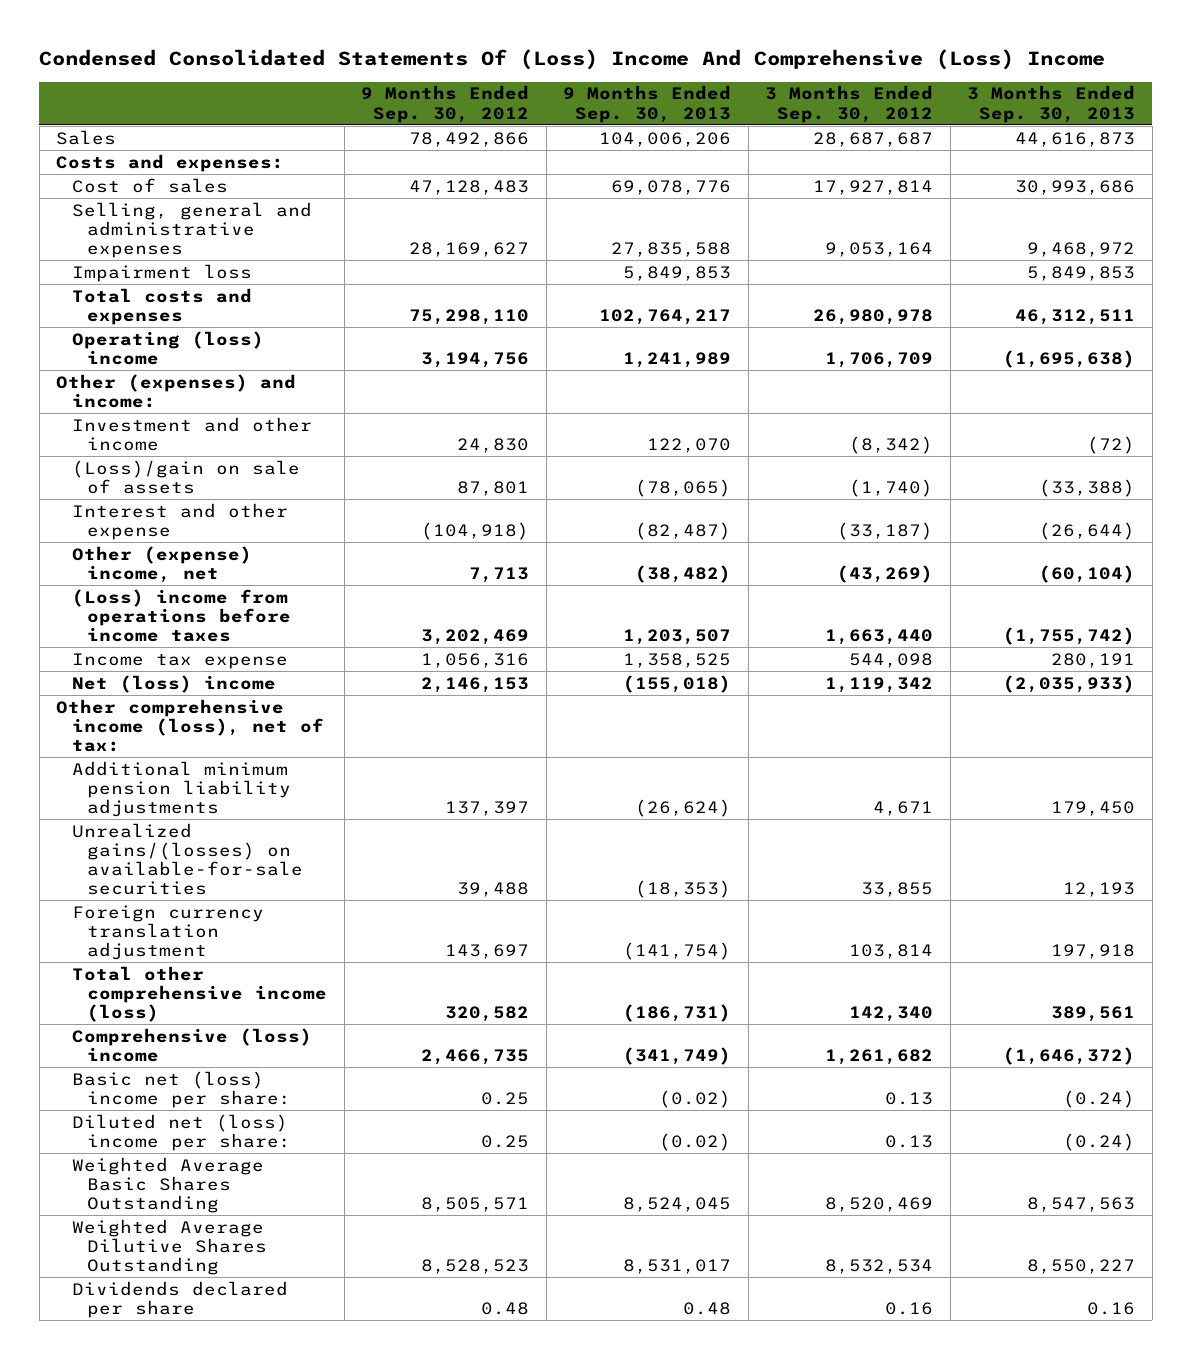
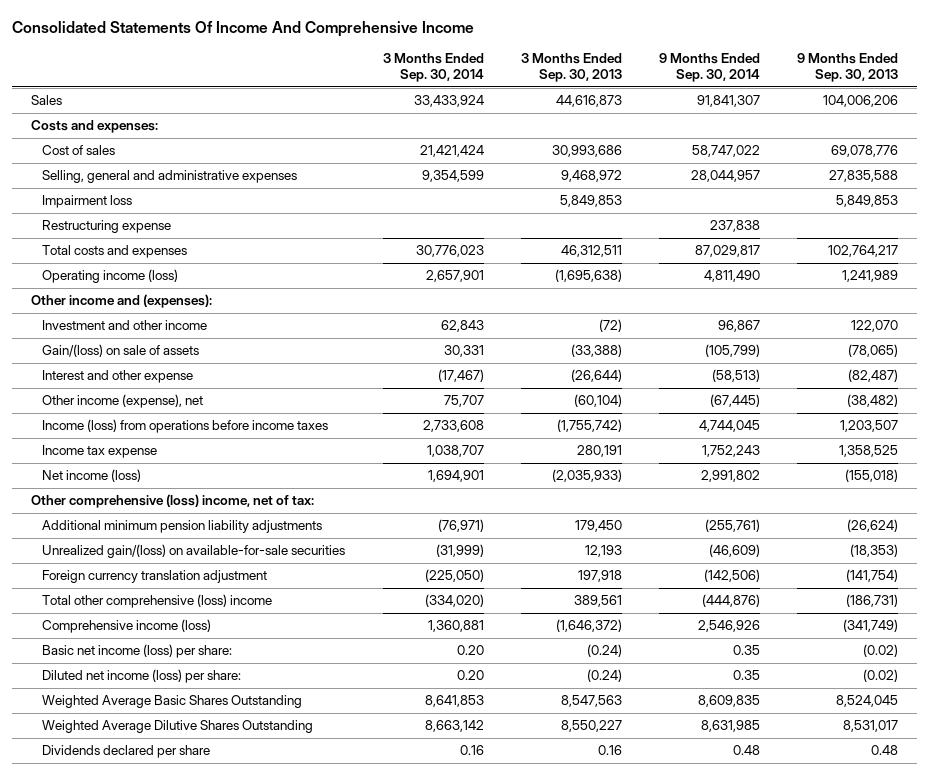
[39,49,1106,71] Condensed Consolidated Statements Of (Loss) Income And Comprehensive (Loss) Income -> [12,20,475,37] Consolidated Statements Of Income And Comprehensive Income
[361,85,530,123] 9 Months Ended Sep. 30, 2012 -> none
[765,85,934,123] 3 Months Ended Sep. 30, 2012 -> none
none -> [382,53,484,83] 3 Months Ended Sep. 30, 2014
none -> [659,53,761,83] 9 Months Ended Sep. 30, 2014
none -> [42,220,172,234] Restructuring expense
[71,330,264,365] Operating (loss) income -> [42,269,179,284] Operating income (loss)
[56,373,297,408] Other (expenses) and income: -> [30,294,212,309] Other income and (expenses):
[71,459,300,494] (Loss)/gain on sale of assets -> [42,344,200,358] Gain/(loss) on sale of assets
[71,545,252,583] Other (expense) income, net -> [42,394,204,409] Other income (expense), net
[71,588,292,643] (Loss) income from operations before income taxes -> [42,419,329,434] Income (loss) from operations before income taxes
[71,674,276,693] Net (loss) income -> [42,469,142,483] Net income (loss)
[56,698,324,753] Other comprehensive income (loss), net of tax: -> [30,494,314,509] Other comprehensive (loss) income, net of tax:
[71,822,304,896] Unrealized gains/(losses) on available-for-sale securities -> [42,544,346,559] Unrealized gain/(loss) on available-for-sale securities
[71,965,328,1023] Total other comprehensive income (loss) -> [42,594,273,609] Total other comprehensive (loss) income
[71,1027,312,1062] Comprehensive (loss) income -> [42,619,212,634] Comprehensive income (loss)
[71,1070,292,1108] Basic net (loss) income per share: -> [42,644,233,659] Basic net income (loss) per share:
[71,1113,292,1151] Diluted net (loss) income per share: -> [42,669,242,684] Diluted net income (loss) per share:

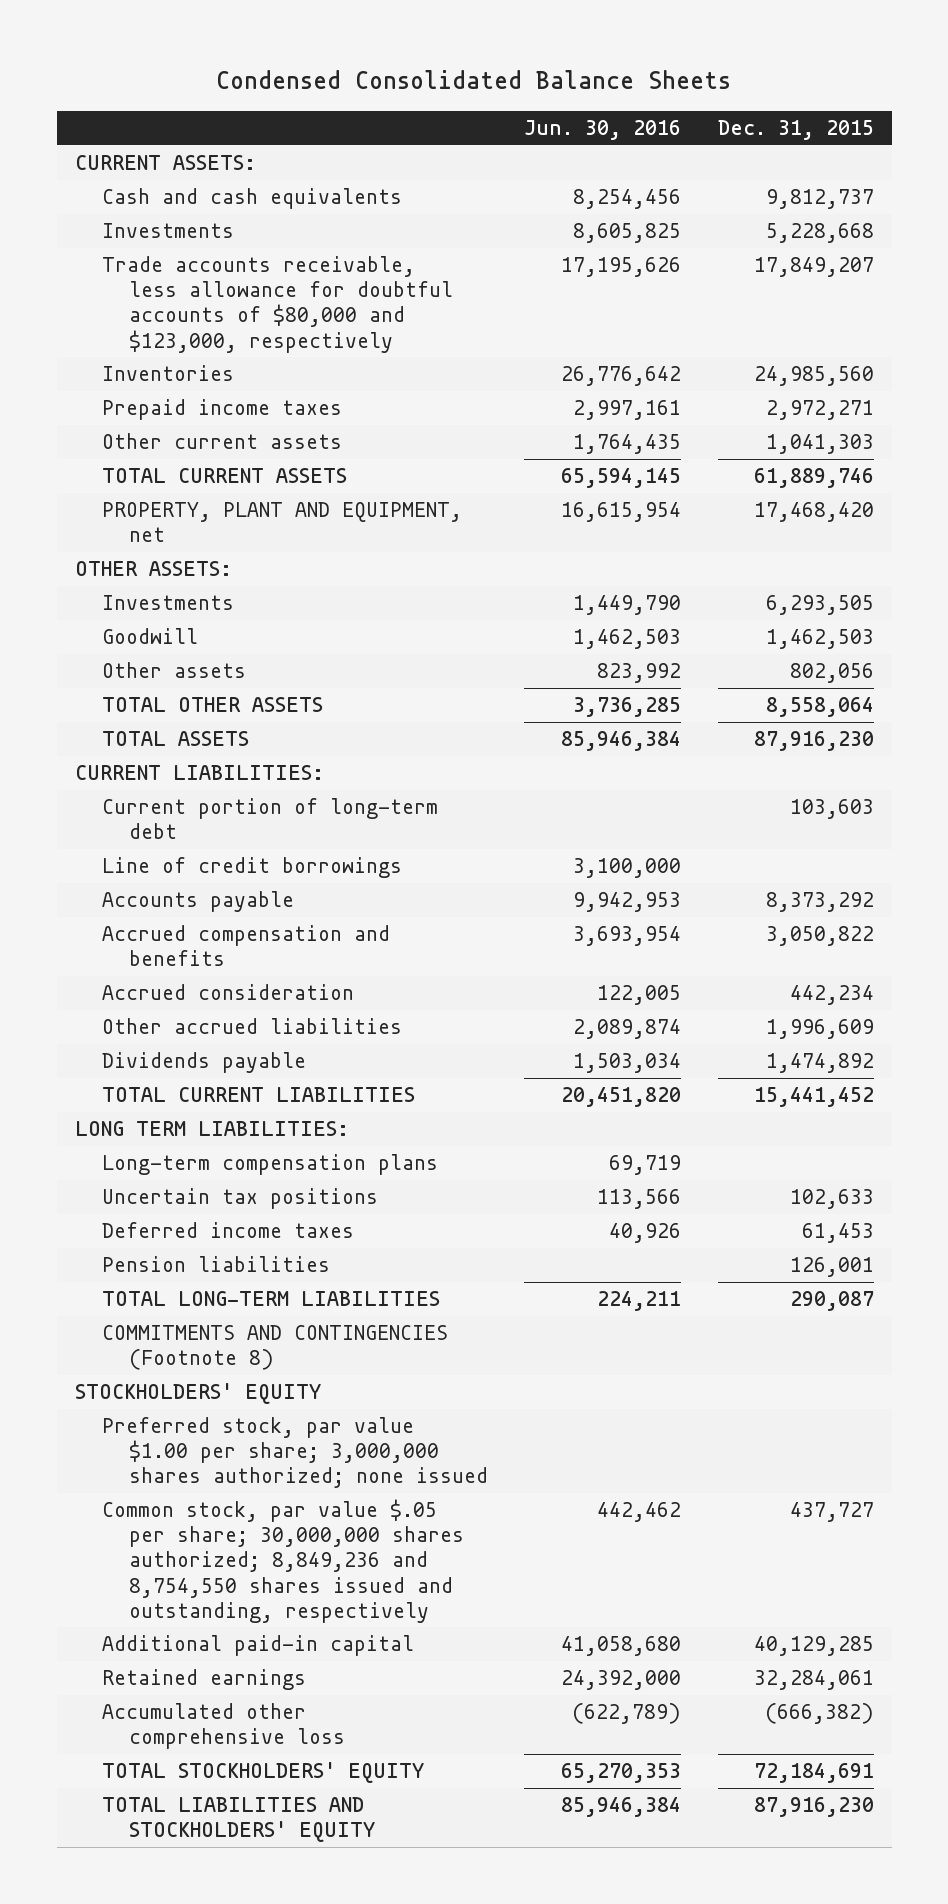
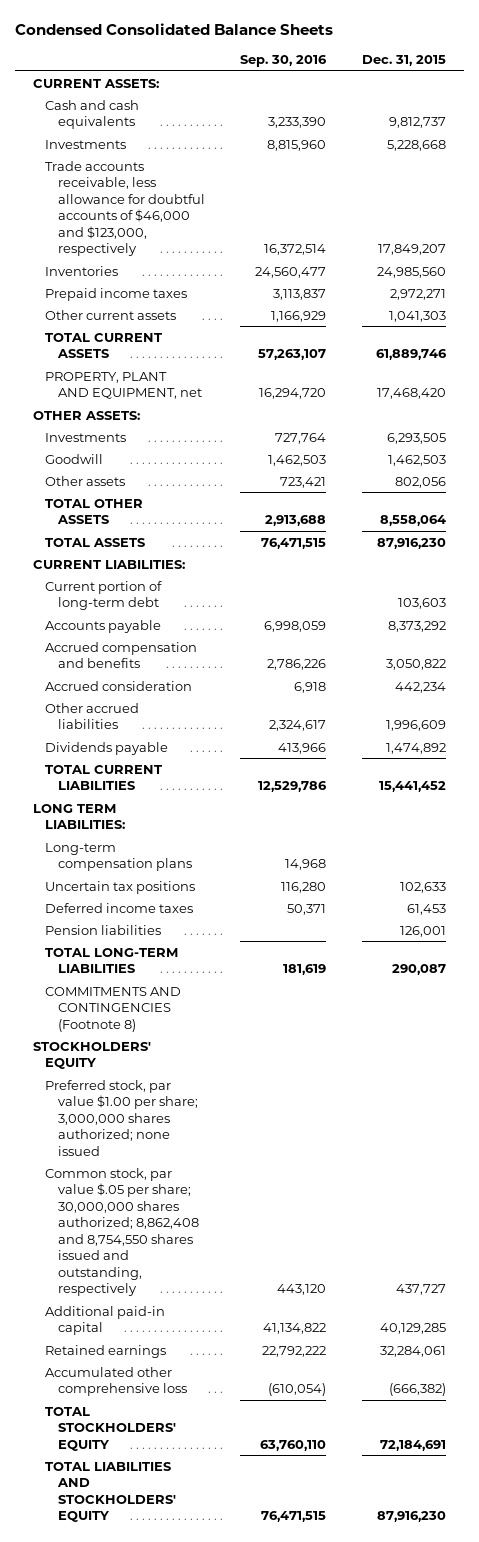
[524,119,682,140] Jun. 30, 2016 -> none
none -> [240,55,328,68] Sep. 30, 2016
[101,256,453,353] Trade accounts receivable, less allowance for doubtful accounts of $80,000 and $123,000, respectively -> [45,160,205,257] Trade accounts receivable, less allowance for doubtful accounts of $46,000 and $123,000, respectively
[101,857,402,879] Line of credit borrowings -> none
[101,1499,464,1623] Common stock, par value $.05 per share; 30,000,000 shares authorized; 8,849,236 and 8,754,550 shares issued and outstanding, respectively -> [45,1167,199,1297] Common stock, par value $.05 per share; 30,000,000 shares authorized; 8,862,408 and 8,754,550 shares issued and outstanding, respectively

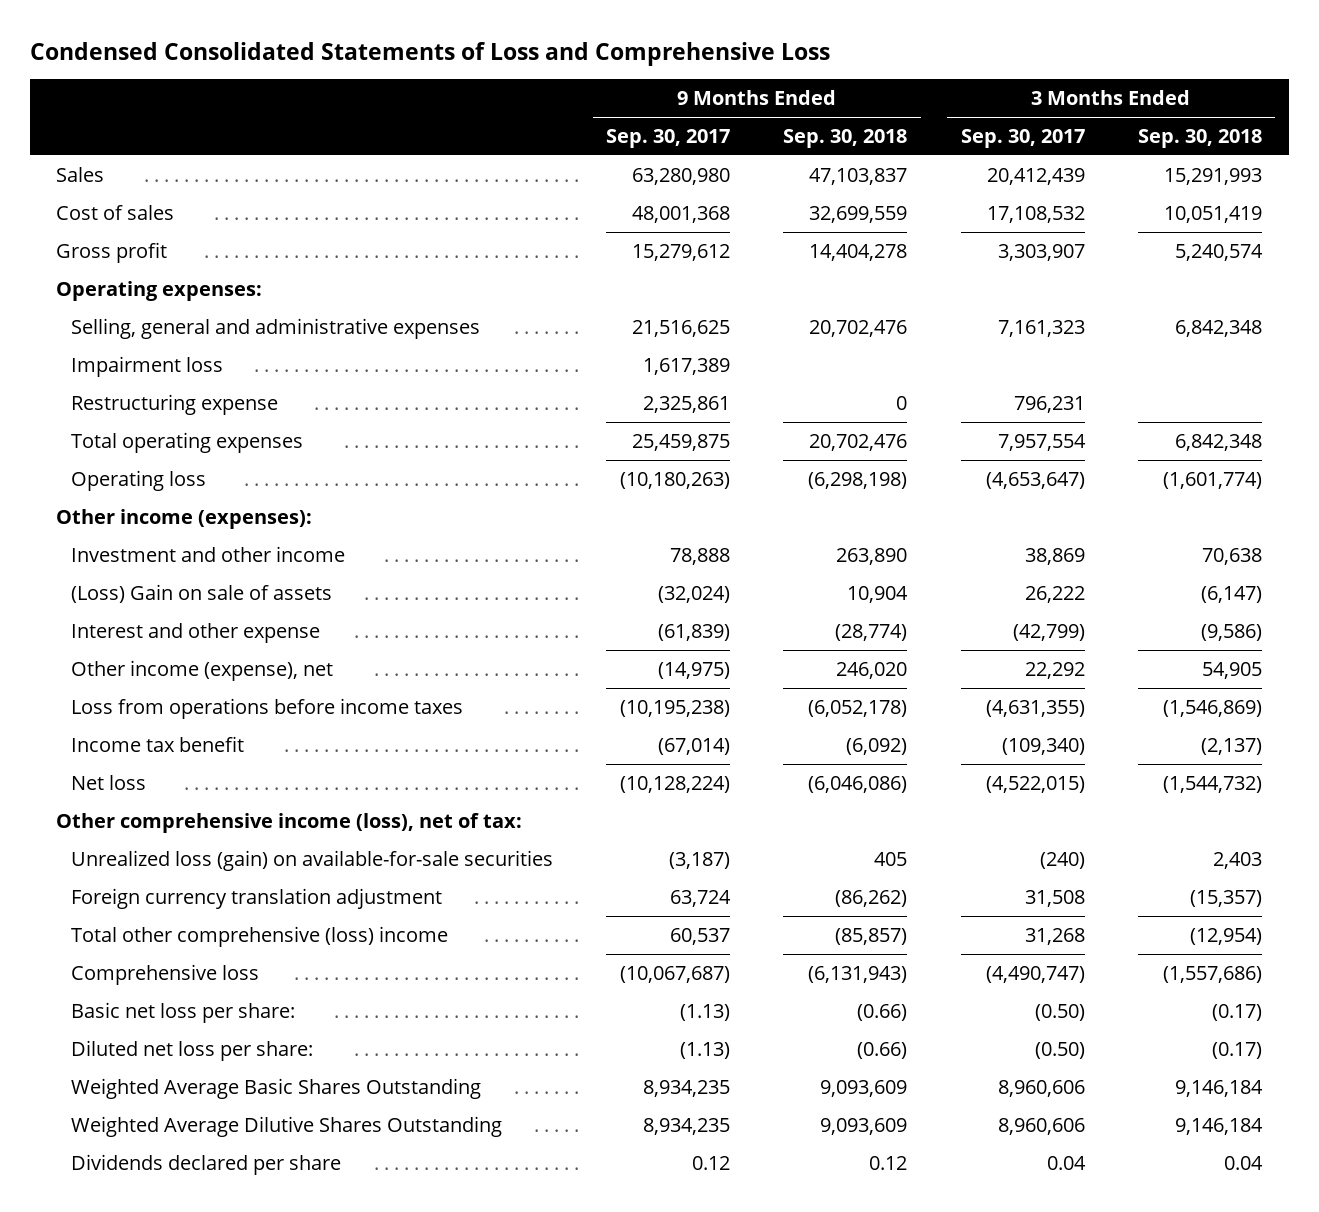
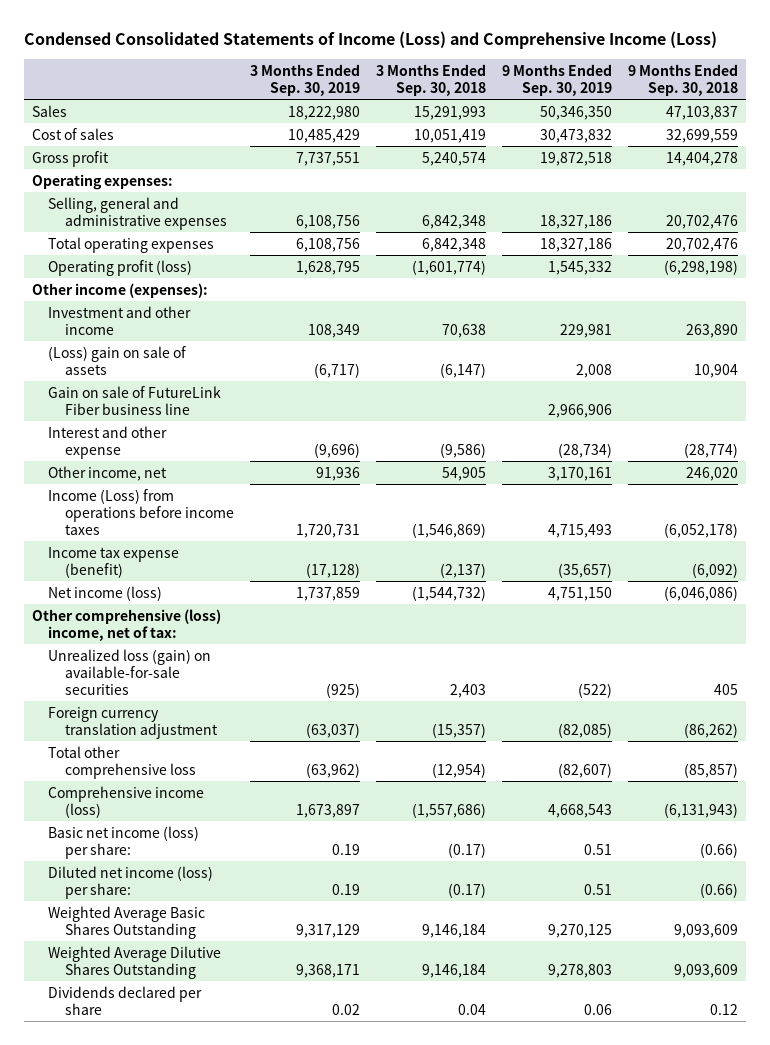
[29,41,830,66] Condensed Consolidated Statements of Loss and Comprehensive Loss -> [23,31,717,50] Condensed Consolidated Statements of Income (Loss) and Comprehensive Income (Loss)
[606,128,731,148] Sep. 30, 2017 -> none
[960,128,1085,148] Sep. 30, 2017 -> none
none -> [250,63,361,96] 3 Months Ended Sep. 30, 2019
none -> [502,63,613,96] 9 Months Ended Sep. 30, 2019
[70,355,223,377] Impairment loss -> none
[70,393,278,415] Restructuring expense -> none
[70,469,206,491] Operating loss -> [48,259,193,276] Operating profit (loss)
[70,583,332,603] (Loss) Gain on sale of assets -> [48,345,187,375] (Loss) gain on sale of assets
none -> [48,385,222,415] Gain on sale of FutureLink Fiber business line
[70,659,333,681] Other income (expense), net -> [48,465,168,481] Other income, net
[70,697,463,719] Loss from operations before income taxes -> [48,488,235,535] Income (Loss) from operations before income taxes
[70,735,244,752] Income tax benefit -> [48,546,180,578] Income tax expense (benefit)
[70,774,146,790] Net loss -> [48,585,163,601] Net income (loss)
[56,812,523,833] Other comprehensive income (loss), net of tax: -> [31,608,221,641] Other comprehensive (loss) income, net of tax:
[70,925,448,947] Total other comprehensive (loss) income -> [48,745,197,779] Total other comprehensive loss
[70,963,259,985] Comprehensive loss -> [48,785,205,818] Comprehensive income (loss)
[70,1001,295,1023] Basic net loss per share: -> [48,825,200,859] Basic net income (loss) per share:
[70,1039,313,1061] Diluted net loss per share: -> [48,865,214,899] Diluted net income (loss) per share:

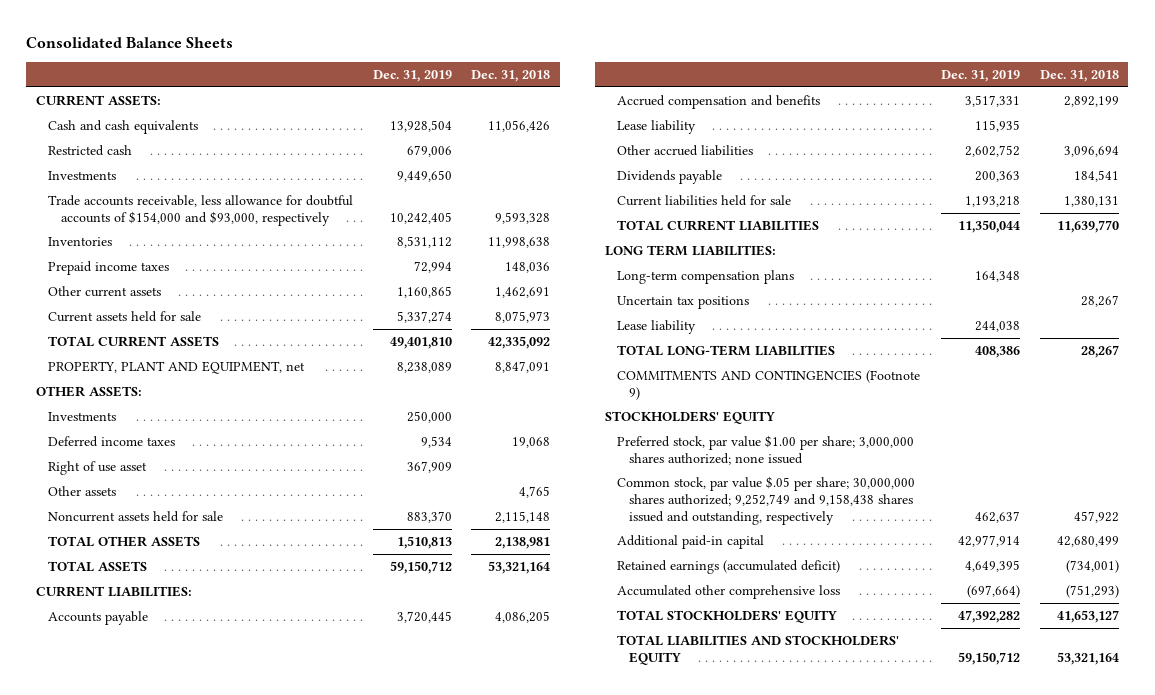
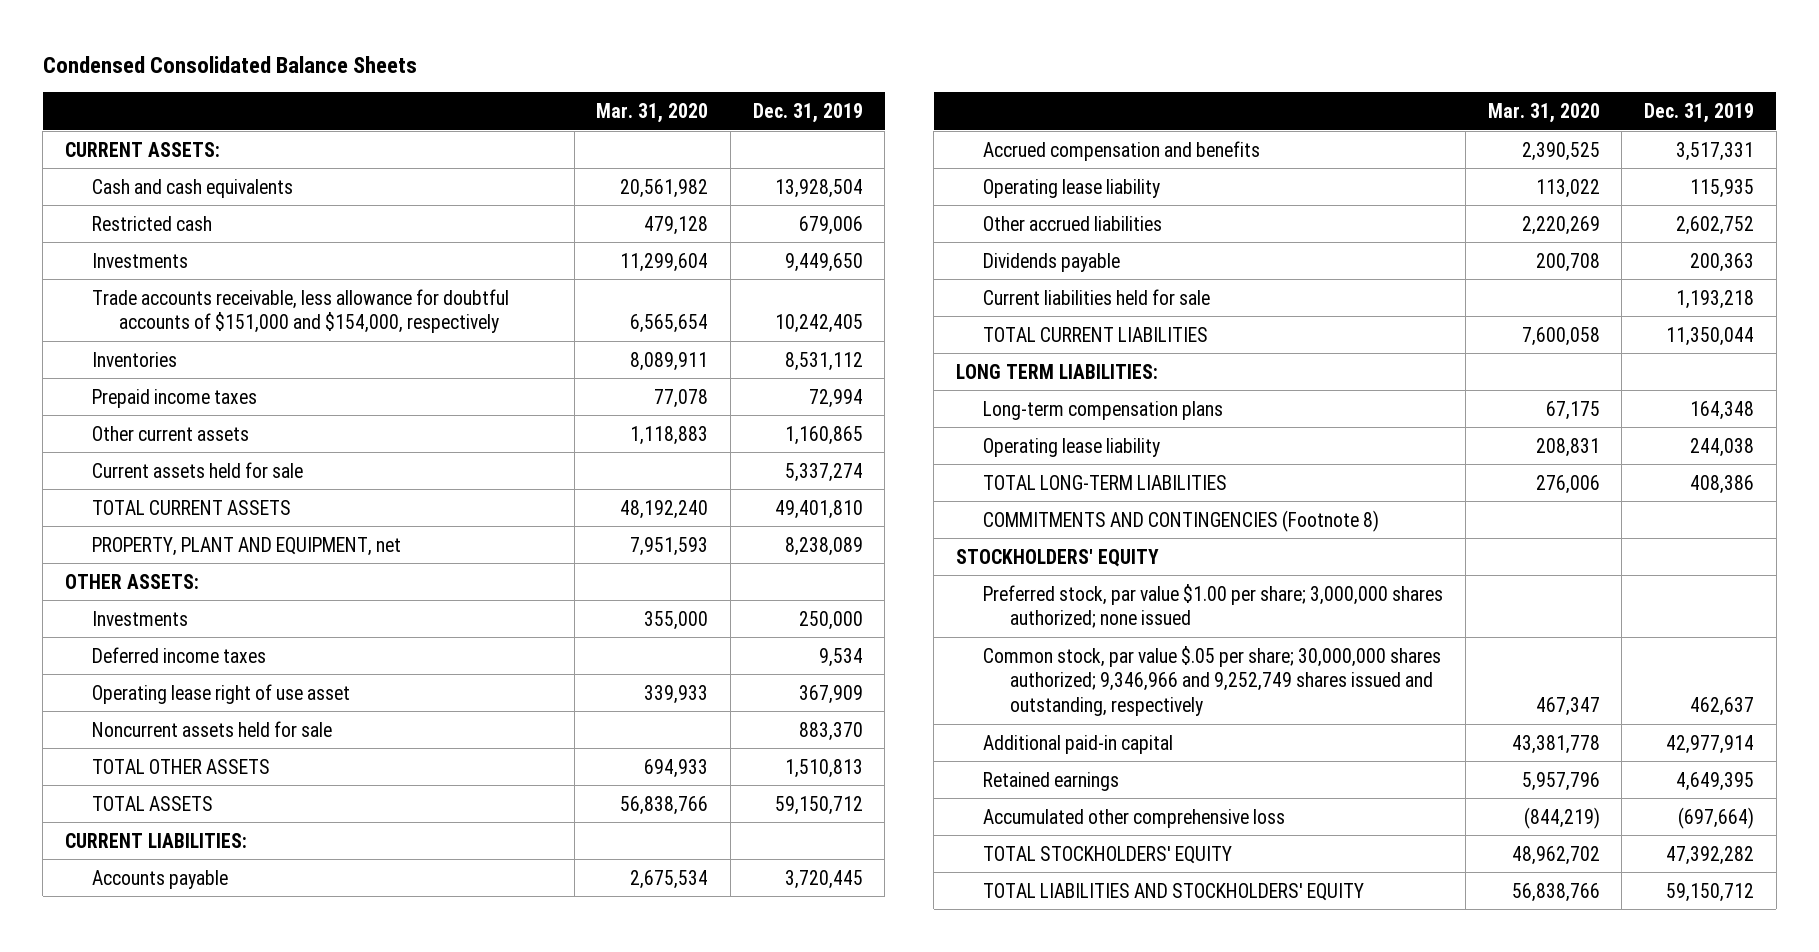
[26,37,234,49] Consolidated Balance Sheets -> [42,55,417,73] Condensed Consolidated Balance Sheets
[470,70,550,83] Dec. 31, 2018 -> none
none -> [596,102,709,123] Mar. 31, 2020
[48,194,354,226] Trade accounts receivable, less allowance for doubtful accounts of $154,000 and $93,000, respectively -> [92,288,510,334] Trade accounts receivable, less allowance for doubtful accounts of $151,000 and $154,000, respectively
[48,485,117,496] Other assets -> none
[48,460,148,475] Right of use asset -> [92,683,351,704] Operating lease right of use asset
[617,119,697,134] Lease liability -> [983,178,1161,198] Operating lease liability
[617,295,750,309] Uncertain tax positions -> none
[617,319,697,334] Lease liability -> [983,437,1161,457] Operating lease liability
[617,369,921,400] COMMITMENTS AND CONTINGENCIES (Footnote 9) -> [983,509,1380,532] COMMITMENTS AND CONTINGENCIES (Footnote 8)
[617,475,916,525] Common stock, par value $.05 per share; 30,000,000 shares authorized; 9,252,749 and 9,158,438 shares issued and outstanding, respectively -> [983,645,1442,716] Common stock, par value $.05 per share; 30,000,000 shares authorized; 9,346,966 and 9,252,749 shares issued and outstanding, respectively
[617,559,841,574] Retained earnings (accumulated deficit) -> [983,771,1120,791] Retained earnings

